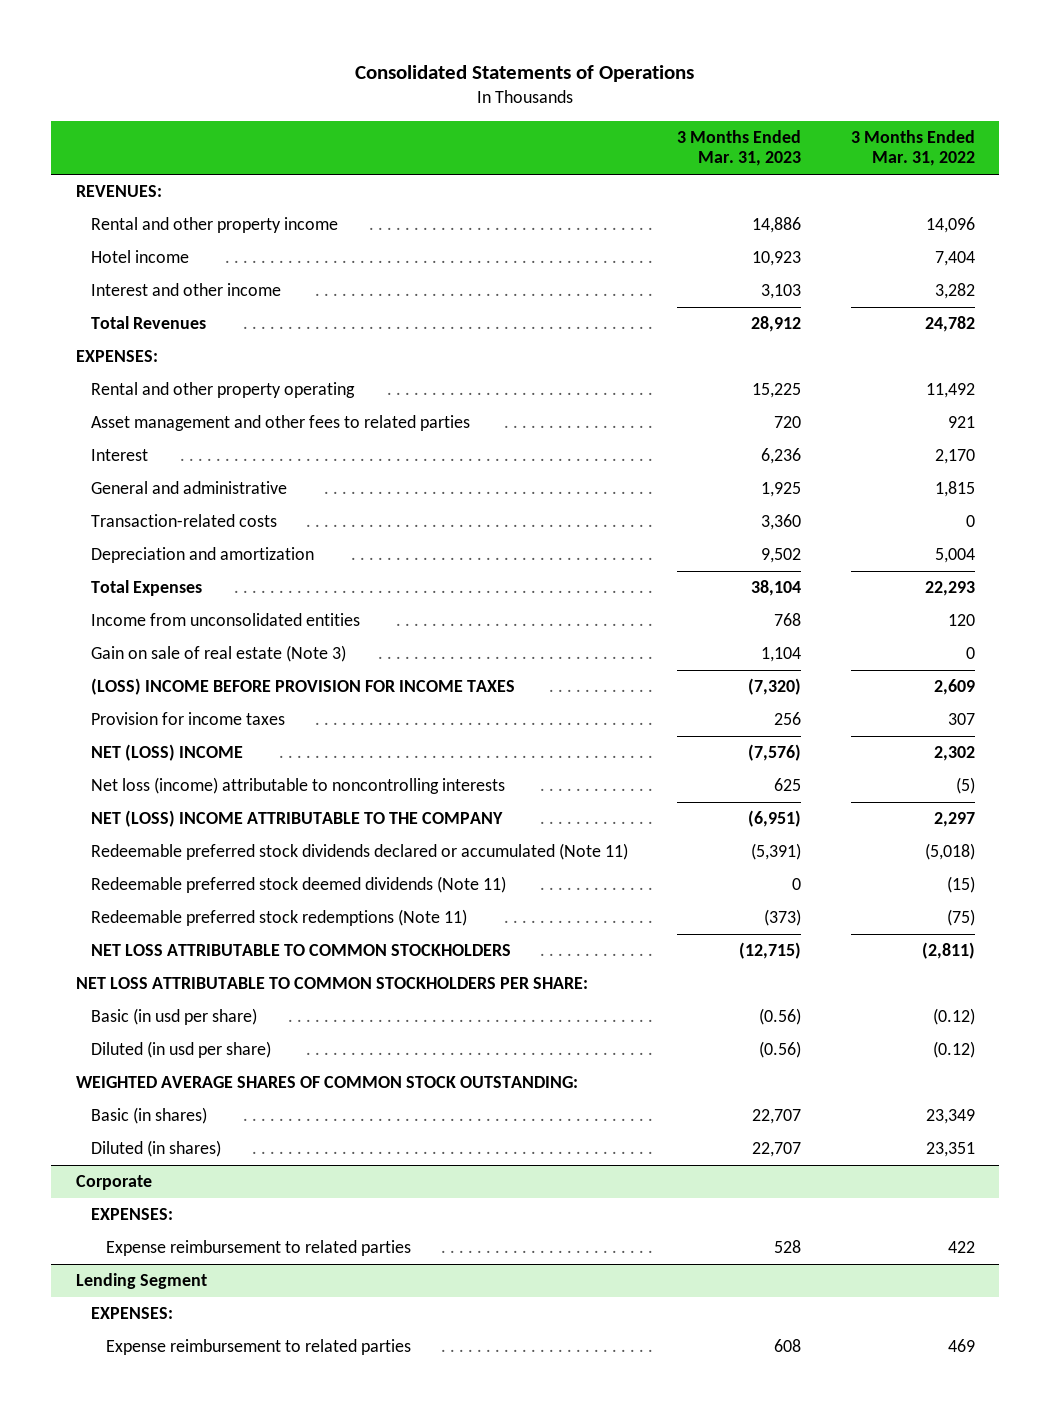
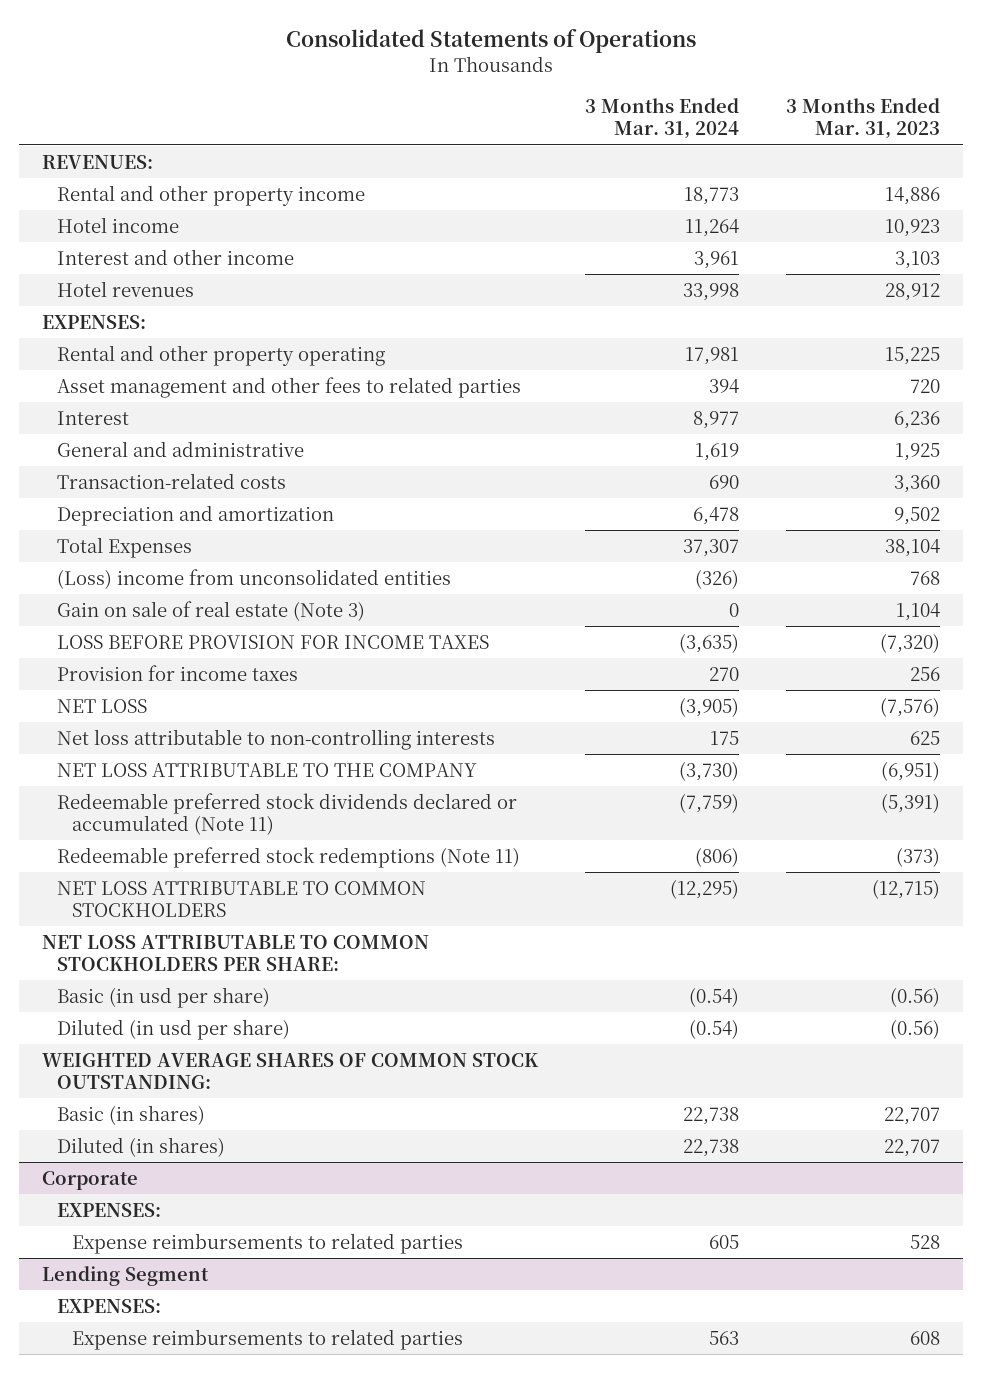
[850,129,975,167] 3 Months Ended Mar. 31, 2022 -> none
none -> [584,97,739,140] 3 Months Ended Mar. 31, 2024
[90,316,206,330] Total Revenues -> [57,280,195,297] Hotel revenues
[90,613,360,627] Income from unconsolidated entities -> [57,568,452,589] (Loss) income from unconsolidated entities
[90,678,515,696] (LOSS) INCOME BEFORE PROVISION FOR INCOME TAXES -> [57,634,490,649] LOSS BEFORE PROVISION FOR INCOME TAXES
[90,744,243,762] NET (LOSS) INCOME -> [57,698,148,713] NET LOSS
[90,777,505,795] Net loss (income) attributable to noncontrolling interests -> [57,728,496,750] Net loss attributable to non-controlling interests
[90,810,503,828] NET (LOSS) INCOME ATTRIBUTABLE TO THE COMPANY -> [57,762,478,777] NET LOSS ATTRIBUTABLE TO THE COMPANY
[90,876,506,894] Redeemable preferred stock deemed dividends (Note 11) -> none
[105,1240,411,1257] Expense reimbursement to related parties -> [72,1232,464,1254] Expense reimbursements to related parties
[105,1339,411,1356] Expense reimbursement to related parties -> [72,1328,464,1350] Expense reimbursements to related parties

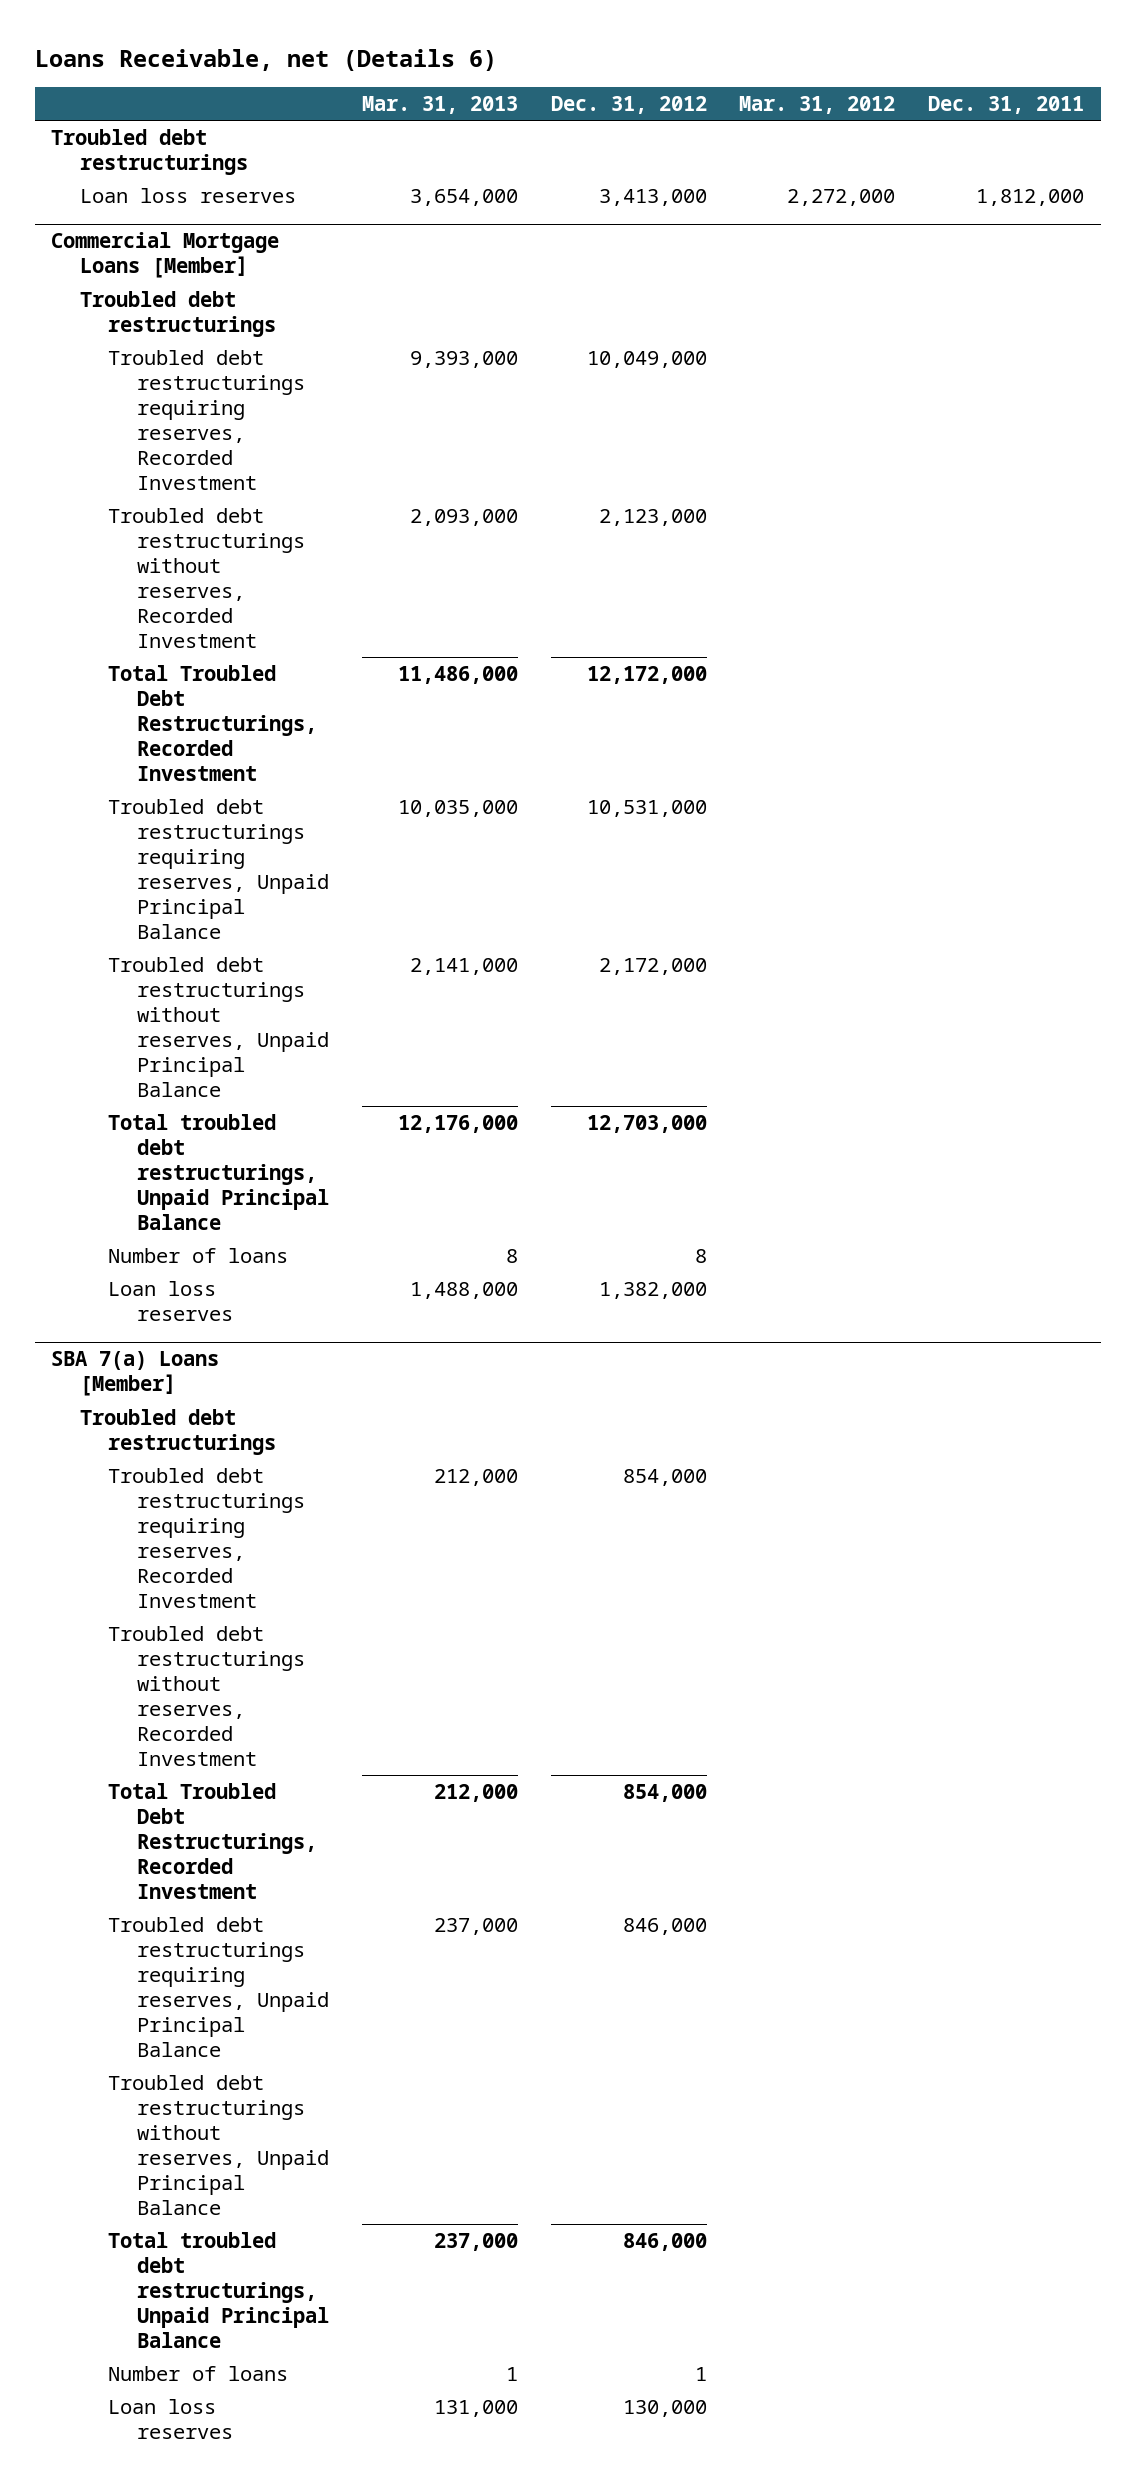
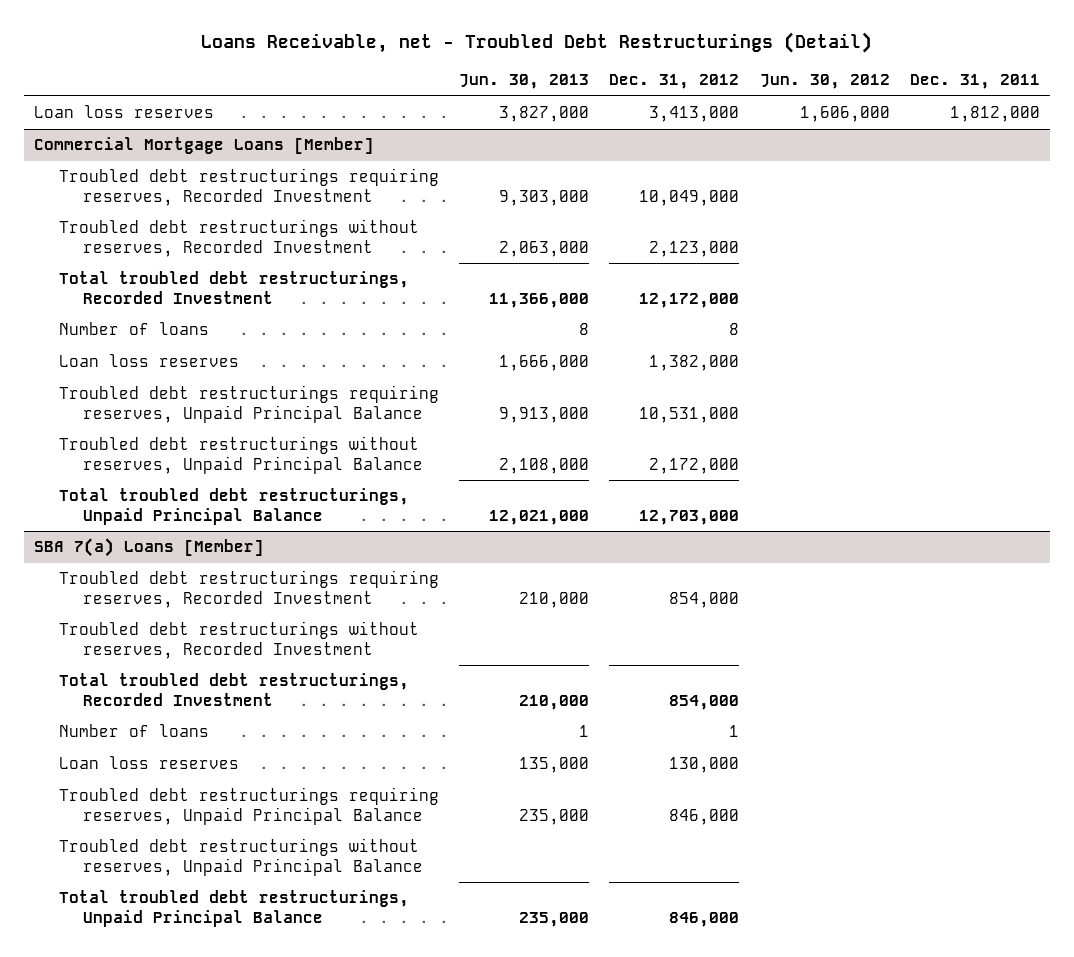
[35,48,498,71] Loans Receivable, net (Details 6) -> [201,32,873,54] Loans Receivable, net - Troubled Debt Restructurings (Detail)
[361,96,518,115] Mar. 31, 2013 -> none
[739,96,896,115] Mar. 31, 2012 -> none
none -> [458,74,589,90] Jun. 30, 2013
none -> [759,74,890,90] Jun. 30, 2012
[51,128,248,175] Troubled debt restructurings -> none
[79,290,277,337] Troubled debt restructurings -> none
[108,664,317,782] Total Troubled Debt Restructurings, Recorded Investment -> [58,271,409,304] Total troubled debt restructurings, Recorded Investment
[108,1247,289,1263] Number of loans -> [58,322,209,336] Number of loans
[108,1280,233,1321] Loan loss reserves -> [58,354,239,368] Loan loss reserves
[79,1408,277,1455] Troubled debt restructurings -> none
[108,1782,317,1900] Total Troubled Debt Restructurings, Recorded Investment -> [58,673,409,706] Total troubled debt restructurings, Recorded Investment
[108,2365,289,2381] Number of loans -> [58,724,209,738] Number of loans
[108,2398,233,2439] Loan loss reserves -> [58,756,239,770] Loan loss reserves

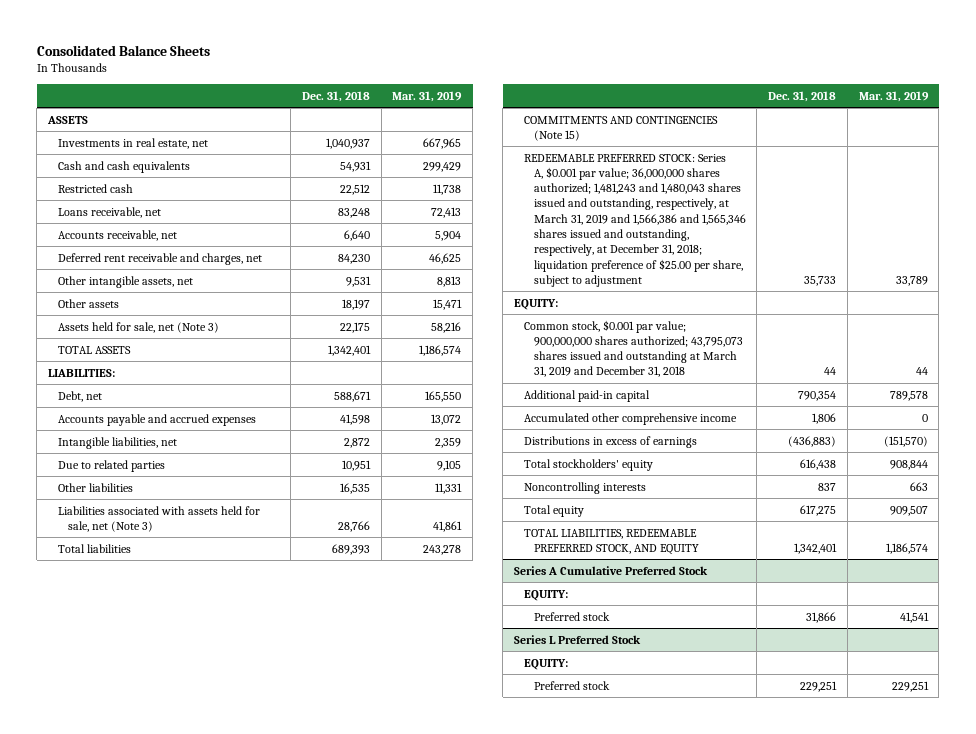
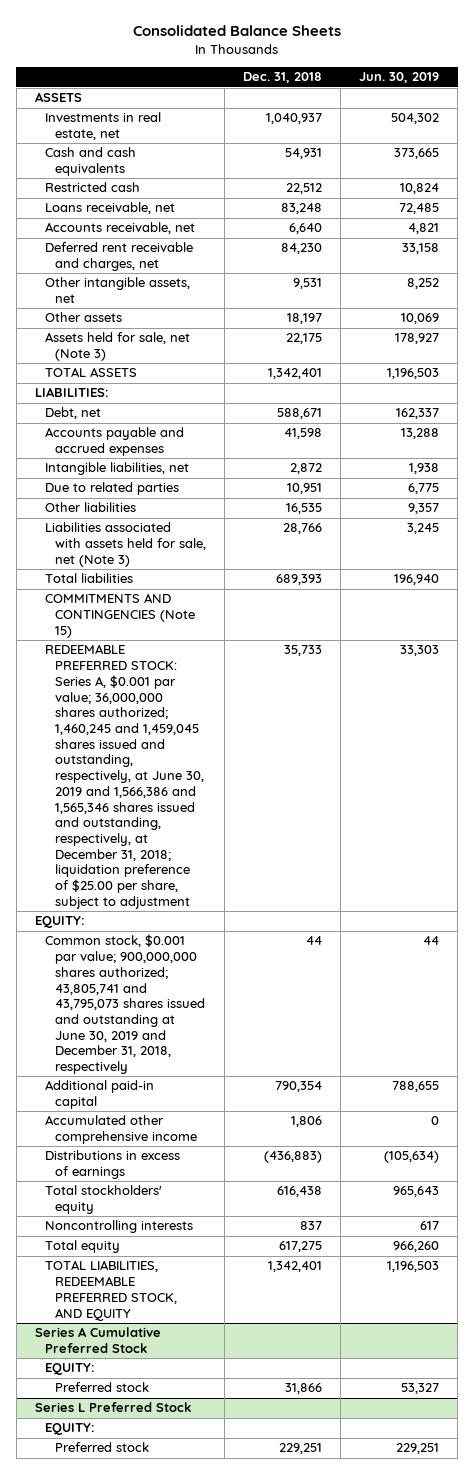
[392,90,463,102] Mar. 31, 2019 -> none
none -> [359,72,440,84] Jun. 30, 2019
[523,153,746,287] REDEEMABLE PREFERRED STOCK: Series A, $0.001 par value; 36,000,000 shares authorized; 1,481,243 and 1,480,043 shares issued and outstanding, respectively, at March 31, 2019 and 1,566,386 and 1,565,346 shares issued and outstanding, respectively, at December 31, 2018; liquidation preference of $25.00 per share, subject to adjustment -> [44,644,205,909] REDEEMABLE PREFERRED STOCK: Series A, $0.001 par value; 36,000,000 shares authorized; 1,460,245 and 1,459,045 shares issued and outstanding, respectively, at June 30, 2019 and 1,566,386 and 1,565,346 shares issued and outstanding, respectively, at December 31, 2018; liquidation preference of $25.00 per share, subject to adjustment
[523,319,743,378] Common stock, $0.001 par value; 900,000,000 shares authorized; 43,795,073 shares issued and outstanding at March 31, 2019 and December 31, 2018 -> [44,934,206,1075] Common stock, $0.001 par value; 900,000,000 shares authorized; 43,805,741 and 43,795,073 shares issued and outstanding at June 30, 2019 and December 31, 2018, respectively

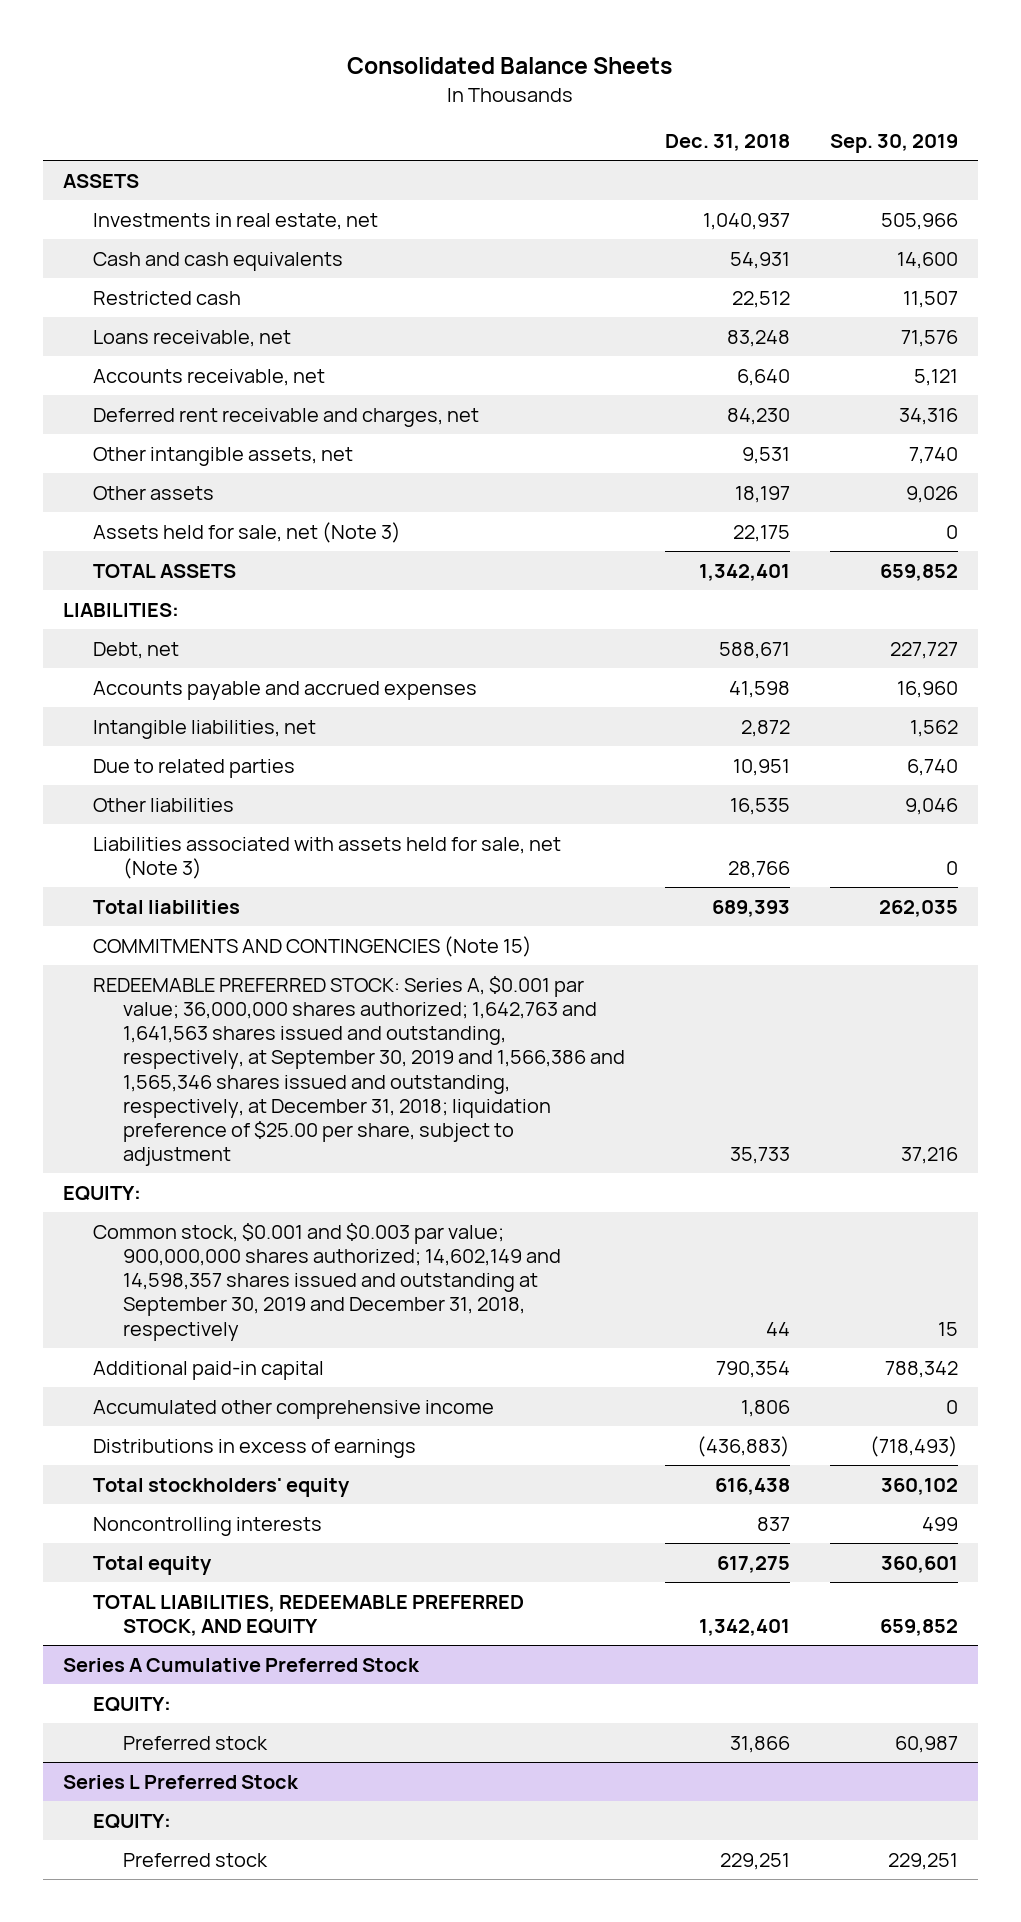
[359,72,440,84] Jun. 30, 2019 -> none
none -> [829,134,958,154] Sep. 30, 2019
[44,644,205,909] REDEEMABLE PREFERRED STOCK: Series A, $0.001 par value; 36,000,000 shares authorized; 1,460,245 and 1,459,045 shares issued and outstanding, respectively, at June 30, 2019 and 1,566,386 and 1,565,346 shares issued and outstanding, respectively, at December 31, 2018; liquidation preference of $25.00 per share, subject to adjustment -> [92,975,626,1167] REDEEMABLE PREFERRED STOCK: Series A, $0.001 par value; 36,000,000 shares authorized; 1,642,763 and 1,641,563 shares issued and outstanding, respectively, at September 30, 2019 and 1,566,386 and 1,565,346 shares issued and outstanding, respectively, at December 31, 2018; liquidation preference of $25.00 per share, subject to adjustment
[44,934,206,1075] Common stock, $0.001 par value; 900,000,000 shares authorized; 43,805,741 and 43,795,073 shares issued and outstanding at June 30, 2019 and December 31, 2018, respectively -> [92,1222,562,1341] Common stock, $0.001 and $0.003 par value; 900,000,000 shares authorized; 14,602,149 and 14,598,357 shares issued and outstanding at September 30, 2019 and December 31, 2018, respectively

